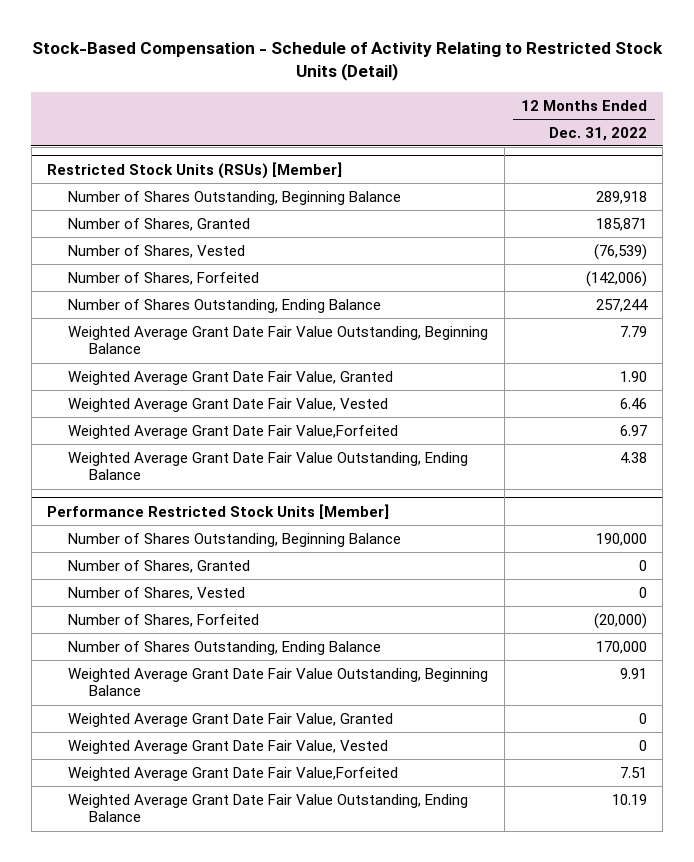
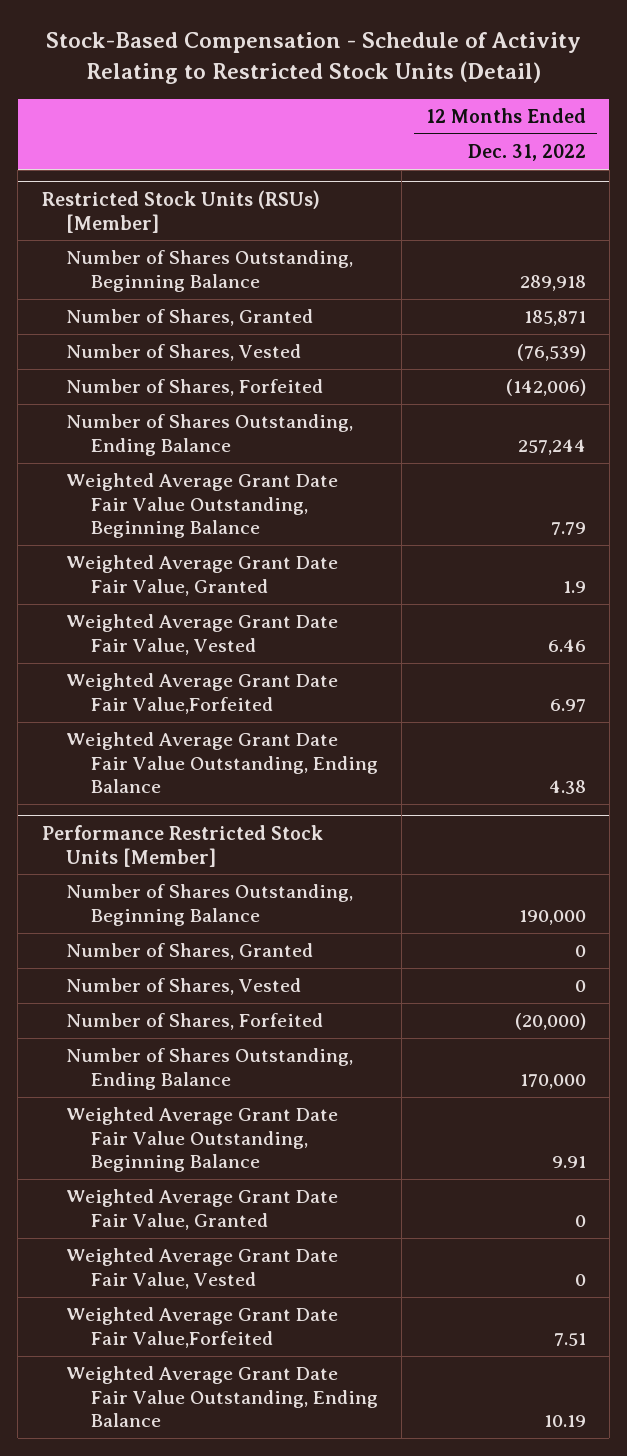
[619,370,647,382] 1.90 -> [562,580,586,593] 1.9

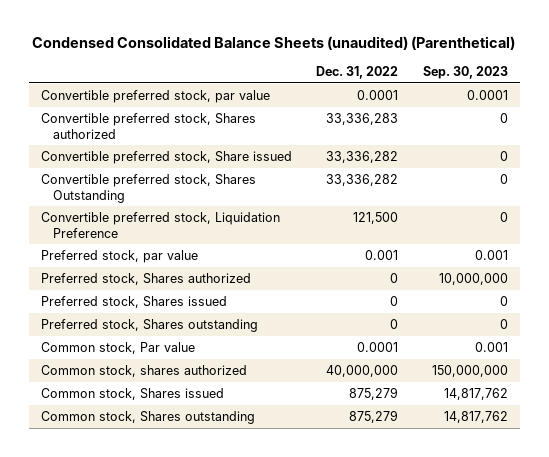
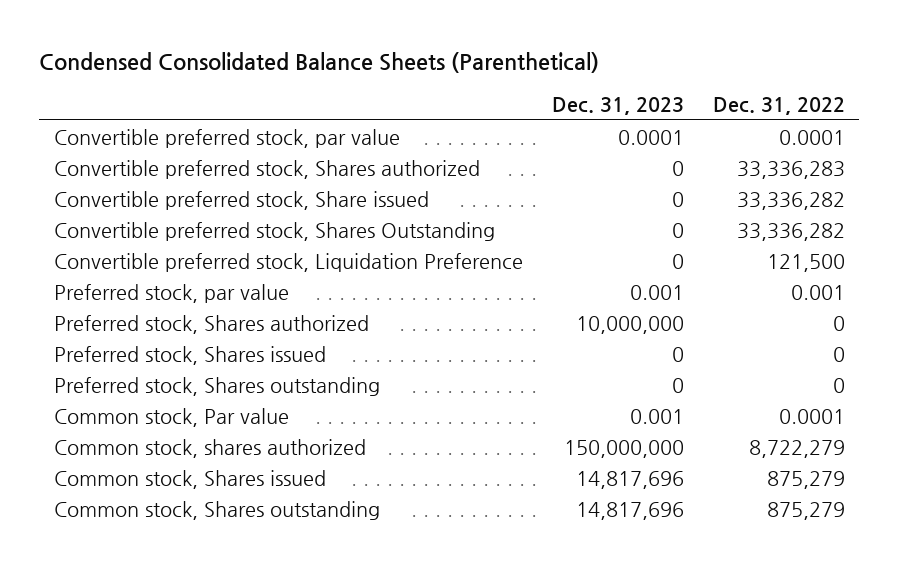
[32,35,516,50] Condensed Consolidated Balance Sheets (unaudited) (Parenthetical) -> [39,52,600,74] Condensed Consolidated Balance Sheets (Parenthetical)
[422,66,508,80] Sep. 30, 2023 -> none
none -> [551,96,684,115] Dec. 31, 2023
[326,364,399,377] 40,000,000 -> [748,439,845,458] 8,722,279

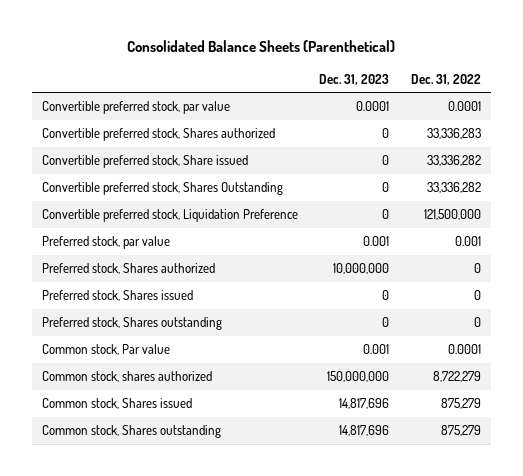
[39,52,600,74] Condensed Consolidated Balance Sheets (Parenthetical) -> [127,40,396,53] Consolidated Balance Sheets (Parenthetical)
[766,253,845,272] 121,500 -> [423,209,481,221] 121,500,000

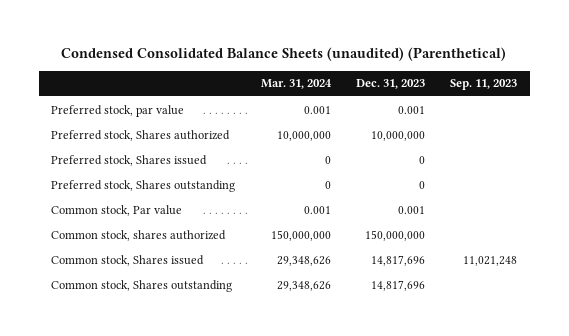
[127,40,396,53] Consolidated Balance Sheets (Parenthetical) -> [61,47,507,62] Condensed Consolidated Balance Sheets (unaudited) (Parenthetical)
[410,73,481,85] Dec. 31, 2022 -> none
none -> [260,79,332,90] Mar. 31, 2024
none -> [450,79,518,91] Sep. 11, 2023
[42,101,231,115] Convertible preferred stock, par value -> none
[42,128,276,142] Convertible preferred stock, Shares authorized -> none
[42,155,249,169] Convertible preferred stock, Share issued -> none
[42,182,284,196] Convertible preferred stock, Shares Outstanding -> none
[42,209,299,223] Convertible preferred stock, Liquidation Preference -> none

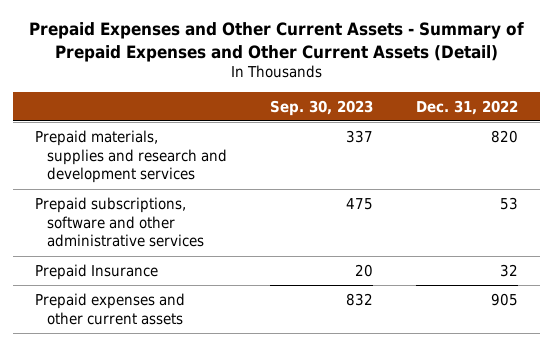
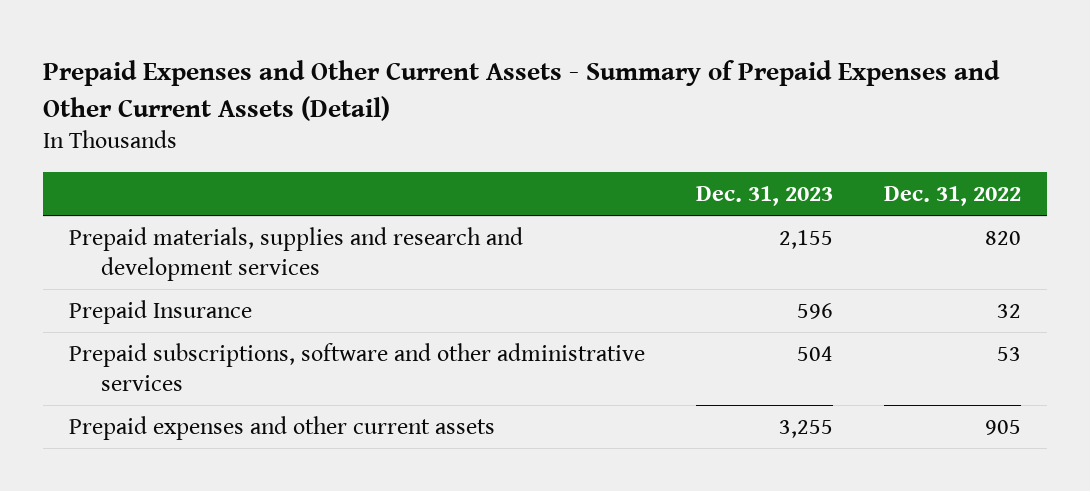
[270,99,374,116] Sep. 30, 2023 -> none
none -> [696,185,834,206] Dec. 31, 2023
[34,196,205,248] Prepaid subscriptions, software and other administrative services -> [69,342,646,391] Prepaid subscriptions, software and other administrative services

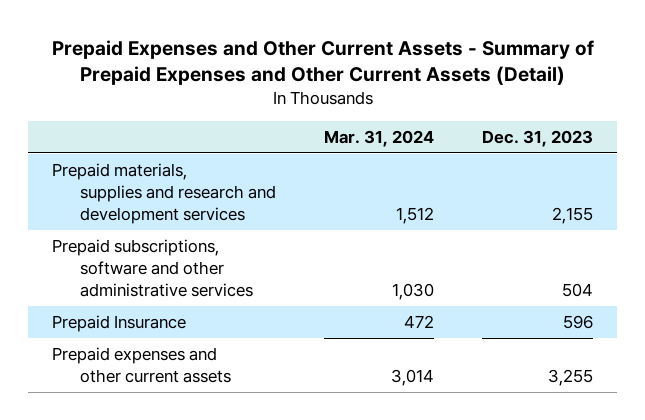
[884,185,1022,206] Dec. 31, 2022 -> none
none -> [323,130,434,148] Mar. 31, 2024
[69,299,253,324] Prepaid Insurance -> [52,314,187,332] Prepaid Insurance

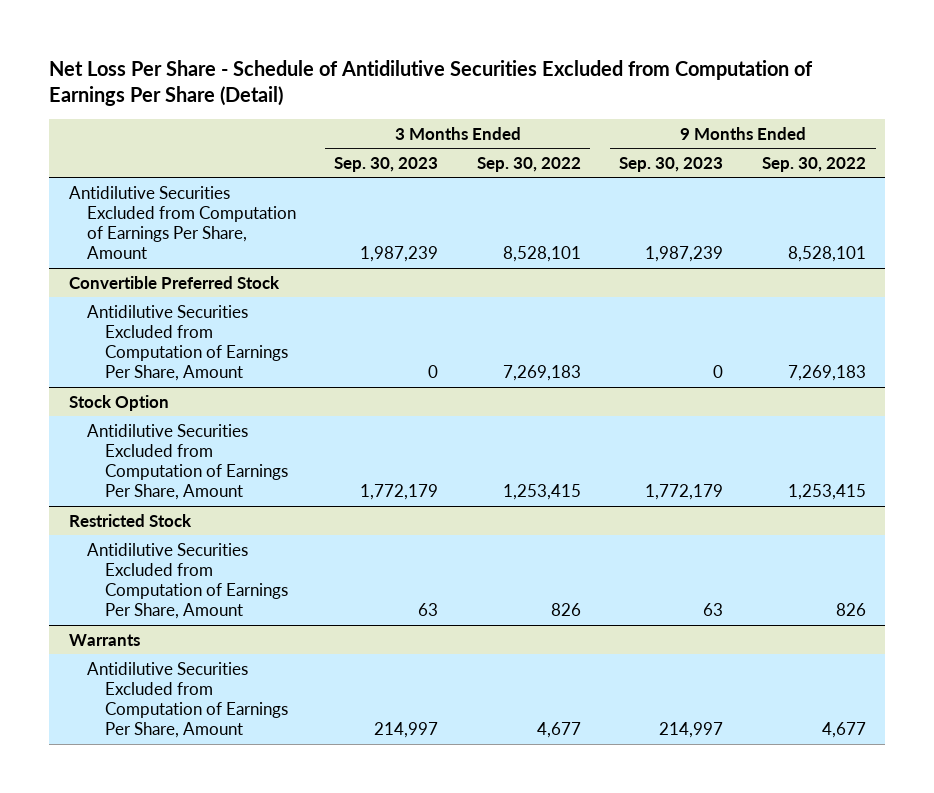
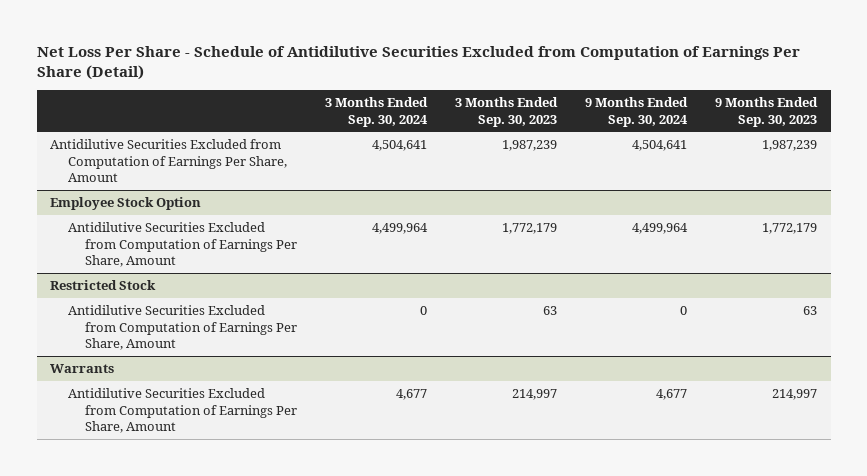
[476,156,581,172] Sep. 30, 2022 -> none
[761,156,866,172] Sep. 30, 2022 -> none
none -> [325,97,429,127] 3 Months Ended Sep. 30, 2024
none -> [584,97,688,127] 9 Months Ended Sep. 30, 2024
[68,275,280,289] Convertible Preferred Stock -> none
[86,304,288,382] Antidilutive Securities Excluded from Computation of Earnings Per Share, Amount -> none
[68,394,169,411] Stock Option -> [50,197,202,211] Employee Stock Option

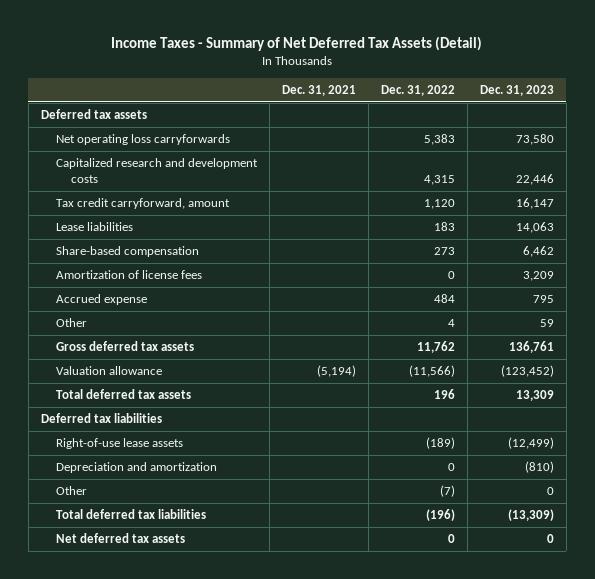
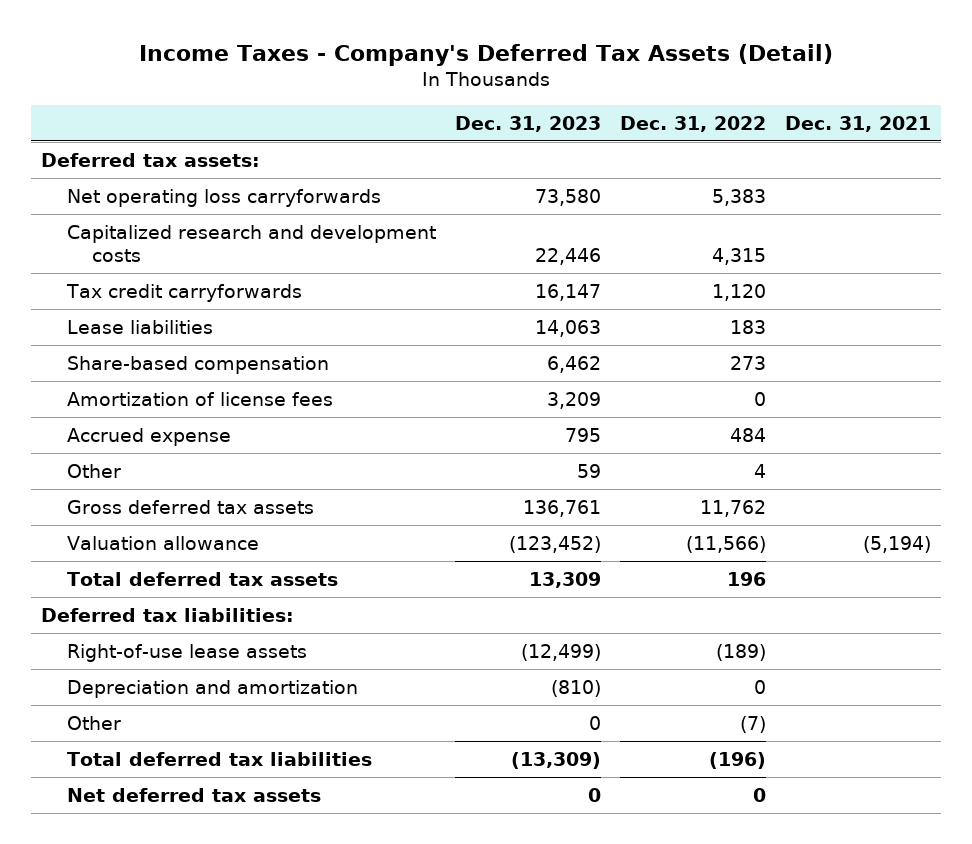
[111,36,483,52] Income Taxes - Summary of Net Deferred Tax Assets (Detail) -> [139,43,834,66] Income Taxes - Company's Deferred Tax Assets (Detail)
[40,109,147,120] Deferred tax assets -> [40,152,260,167] Deferred tax assets:
[55,198,230,210] Tax credit carryforward, amount -> [65,283,302,302] Tax credit carryforwards
[40,413,162,424] Deferred tax liabilities -> [40,607,294,622] Deferred tax liabilities:

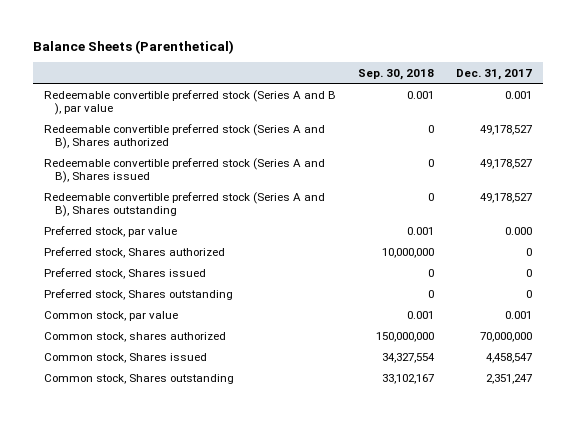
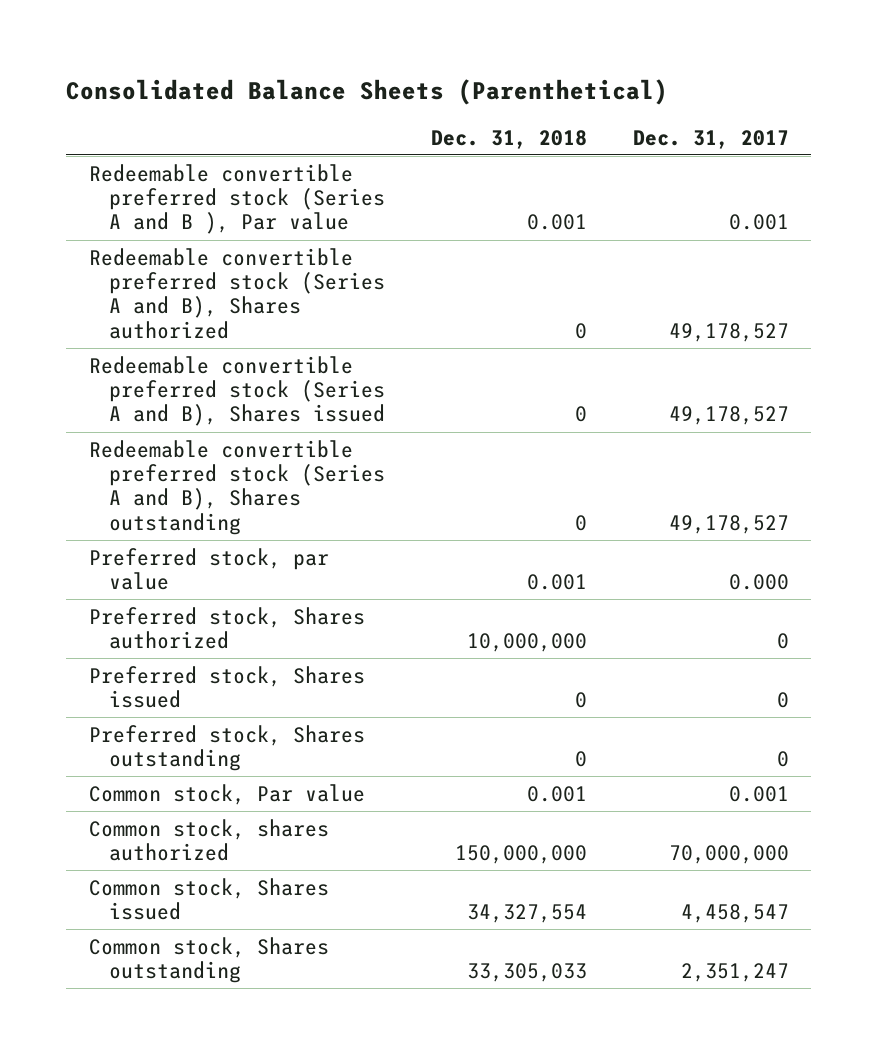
[32,39,234,54] Balance Sheets (Parenthetical) -> [66,78,669,105] Consolidated Balance Sheets (Parenthetical)
[357,69,434,81] Sep. 30, 2018 -> none
none -> [430,129,587,149] Dec. 31, 2018
[43,89,336,116] Redeemable convertible preferred stock (Series A and B ), par value -> [89,163,385,235] Redeemable convertible preferred stock (Series A and B ), Par value
[43,310,178,321] Common stock, par value -> [89,783,366,805] Common stock, Par value

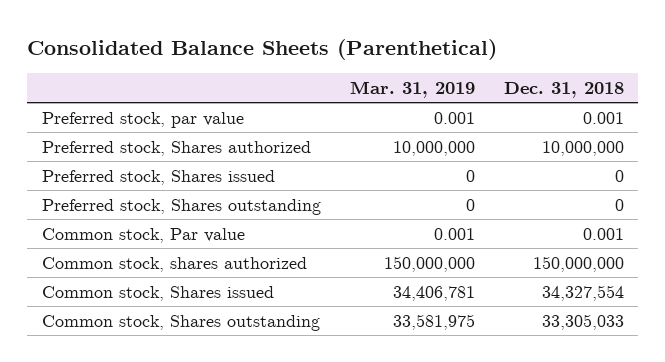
[632,129,789,149] Dec. 31, 2017 -> none
none -> [349,81,475,99] Mar. 31, 2019
[89,163,385,235] Redeemable convertible preferred stock (Series A and B ), Par value -> none
[89,247,385,339] Redeemable convertible preferred stock (Series A and B), Shares authorized -> none
[89,355,385,427] Redeemable convertible preferred stock (Series A and B), Shares issued -> none
[89,439,385,535] Redeemable convertible preferred stock (Series A and B), Shares outstanding -> none

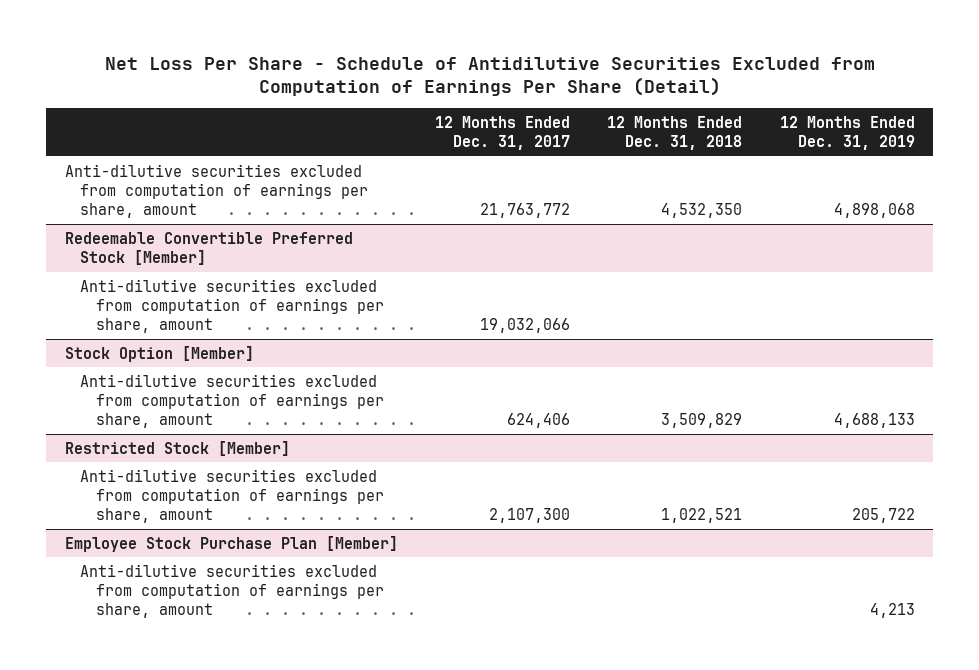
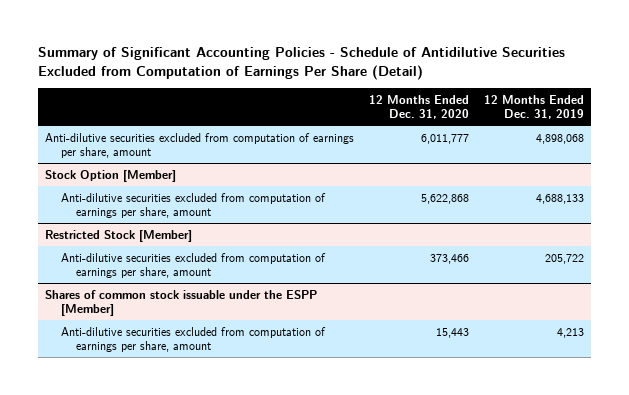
[104,56,875,96] Net Loss Per Share - Schedule of Antidilutive Securities Excluded from Computation of Earnings Per Share (Detail) -> [37,47,565,81] Summary of Significant Accounting Policies - Schedule of Antidilutive Securities Excluded from Computation of Earnings Per Share (Detail)
[435,115,571,150] 12 Months Ended Dec. 31, 2017 -> none
[607,115,743,150] 12 Months Ended Dec. 31, 2018 -> none
none -> [369,94,470,120] 12 Months Ended Dec. 31, 2020
[64,231,353,265] Redeemable Convertible Preferred Stock [Member] -> none
[80,278,384,334] Anti-dilutive securities excluded from computation of earnings per share, amount -> none
[64,535,398,552] Employee Stock Purchase Plan [Member] -> [45,289,318,316] Shares of common stock issuable under the ESPP [Member]

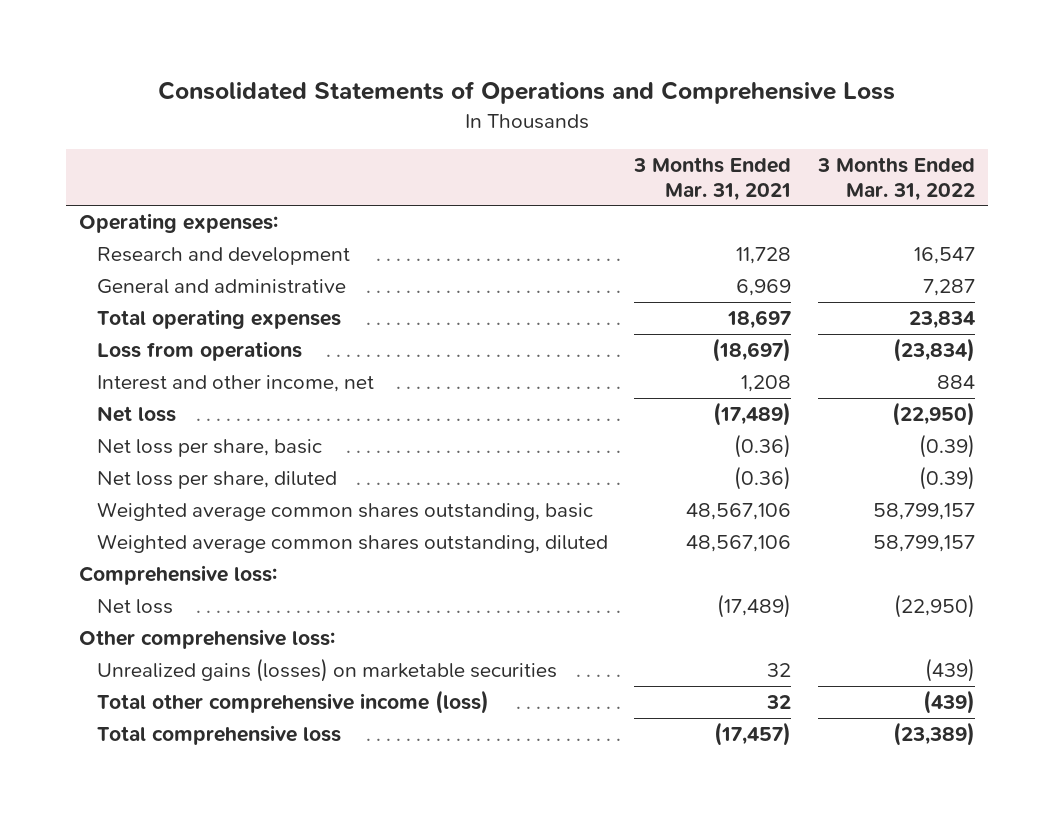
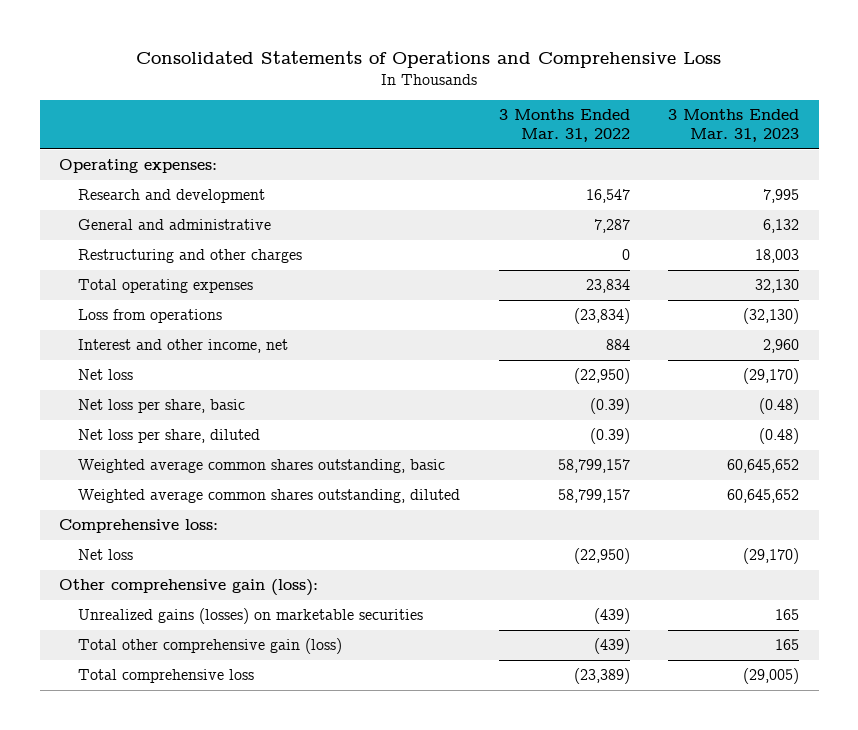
[633,156,792,201] 3 Months Ended Mar. 31, 2021 -> none
none -> [668,109,800,143] 3 Months Ended Mar. 31, 2023
none -> [78,249,303,264] Restructuring and other charges
[79,629,336,650] Other comprehensive loss: -> [59,579,319,597] Other comprehensive gain (loss):
[97,690,490,715] Total other comprehensive income (loss) -> [78,638,343,655] Total other comprehensive gain (loss)

